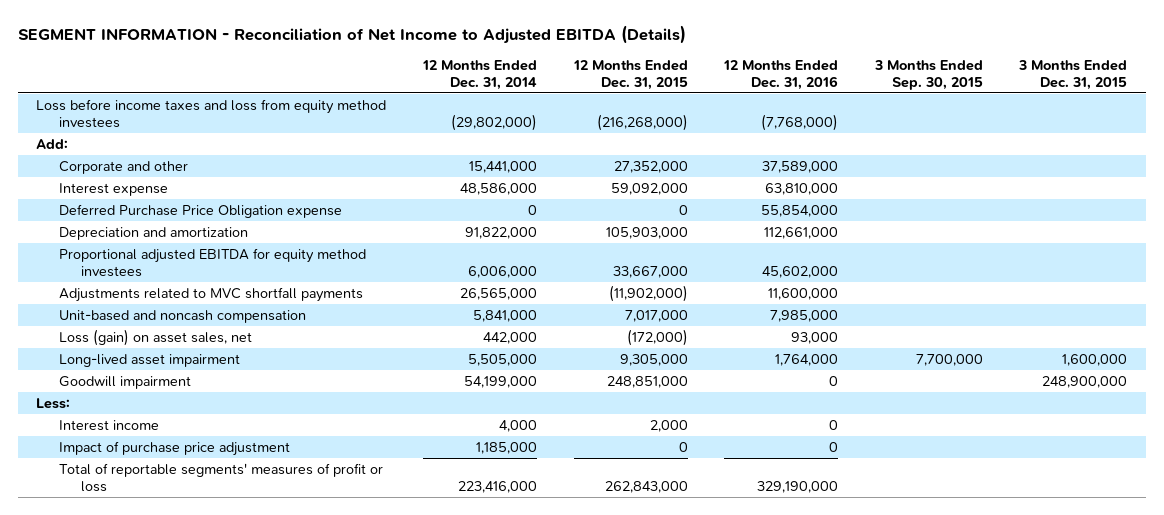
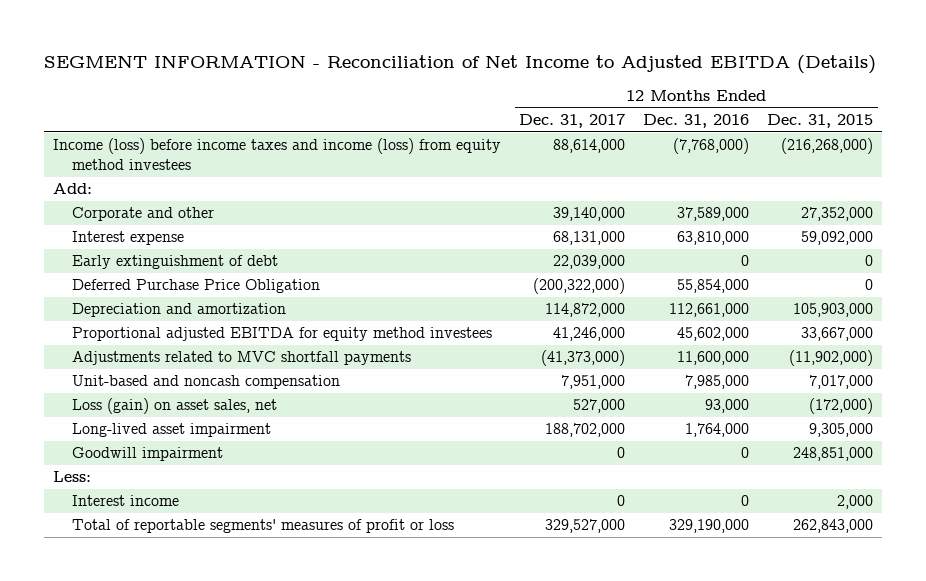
[421,60,537,90] 12 Months Ended Dec. 31, 2014 -> none
[873,60,983,90] 3 Months Ended Sep. 30, 2015 -> none
[1018,60,1128,90] 3 Months Ended Dec. 31, 2015 -> none
none -> [519,114,626,129] Dec. 31, 2017
[36,98,387,128] Loss before income taxes and loss from equity method investees -> [53,138,502,171] Income (loss) before income taxes and income (loss) from equity method investees
none -> [71,255,278,270] Early extinguishment of debt
[58,203,342,218] Deferred Purchase Price Obligation expense -> [71,279,320,294] Deferred Purchase Price Obligation
[58,440,290,456] Impact of purchase price adjustment -> none

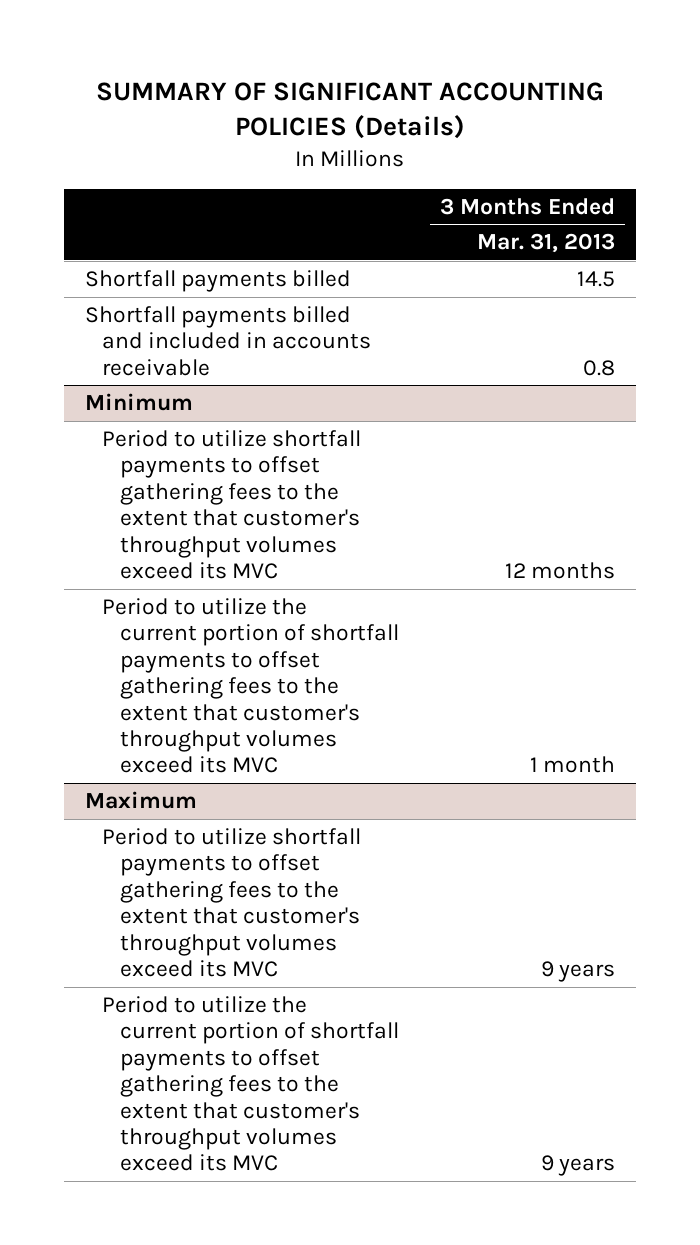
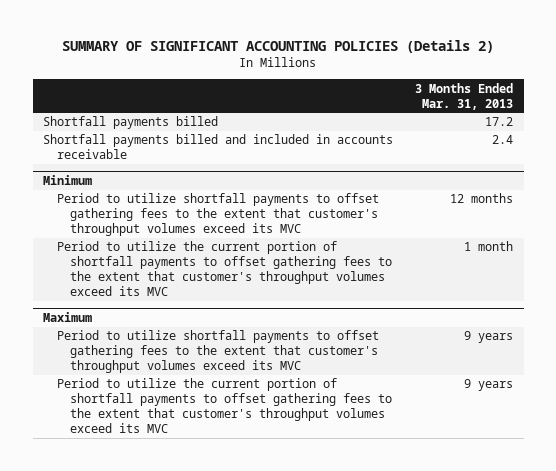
[95,81,604,140] SUMMARY OF SIGNIFICANT ACCOUNTING POLICIES (Details) -> [62,40,495,54] SUMMARY OF SIGNIFICANT ACCOUNTING POLICIES (Details 2)
[577,270,616,287] 14.5 -> [485,117,514,127] 17.2
[583,359,616,376] 0.8 -> [492,135,514,145] 2.4

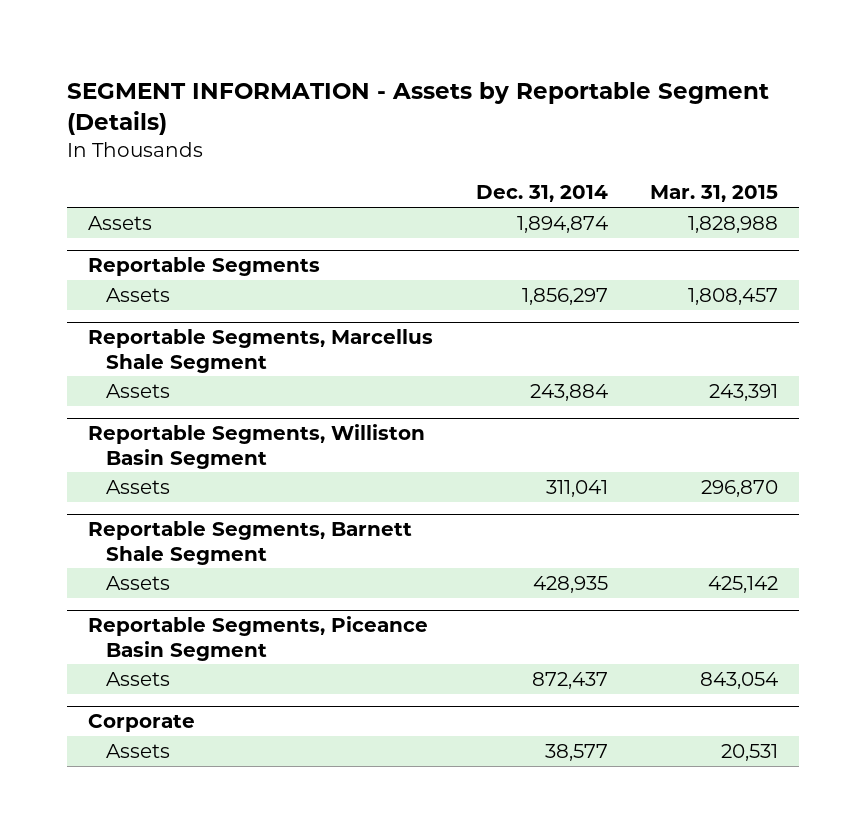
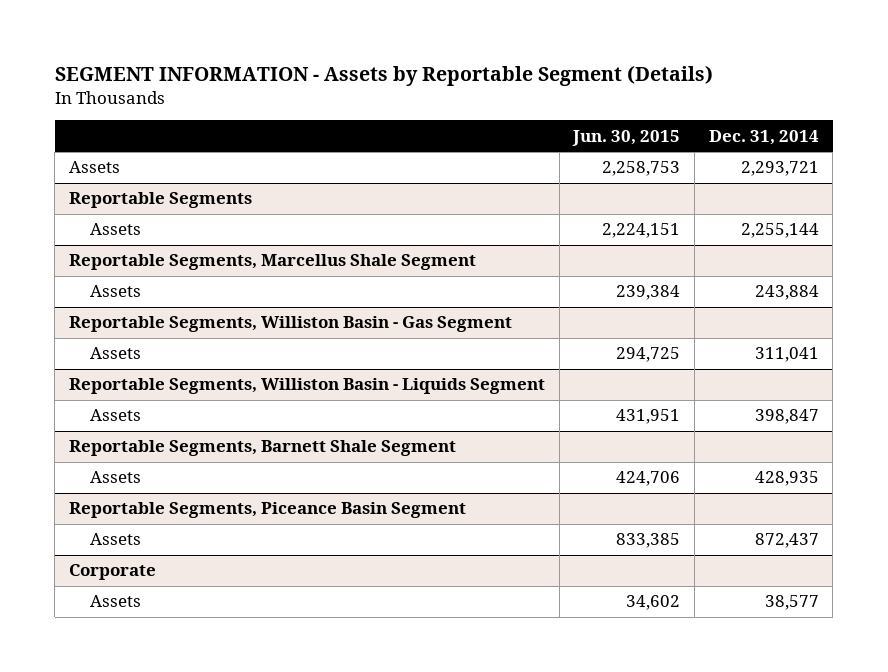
[649,185,778,203] Mar. 31, 2015 -> none
none -> [572,129,681,146] Jun. 30, 2015
[516,216,608,234] 1,894,874 -> [740,161,819,177] 2,293,721
[521,288,608,306] 1,856,297 -> [740,223,819,239] 2,255,144
[88,424,426,469] Reportable Segments, Williston Basin Segment -> [69,316,513,333] Reportable Segments, Williston Basin - Gas Segment
none -> [69,378,546,395] Reportable Segments, Williston Basin - Liquids Segment
none -> [90,409,142,422] Assets

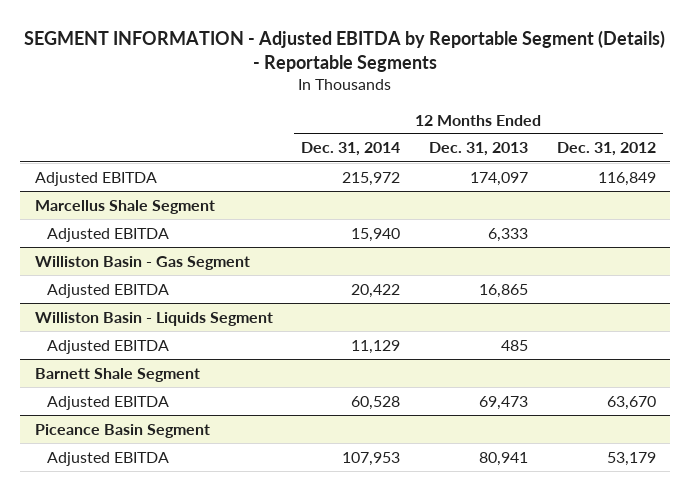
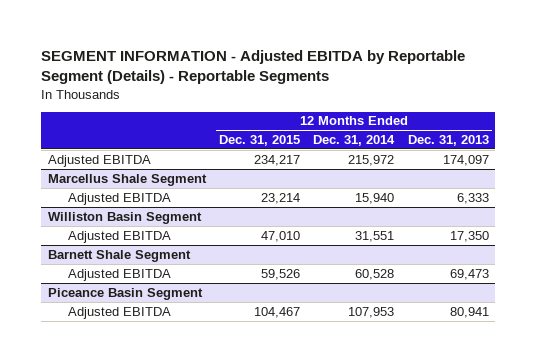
[556,142,656,157] Dec. 31, 2012 -> none
none -> [219,135,301,147] Dec. 31, 2015
[34,311,273,326] Williston Basin - Liquids Segment -> none
[47,339,170,354] Adjusted EBITDA -> none
[34,255,250,270] Williston Basin - Gas Segment -> [47,211,202,224] Williston Basin Segment
[351,283,401,298] 20,422 -> [355,230,395,242] 31,551
[478,283,528,298] 16,865 -> [449,230,489,242] 17,350

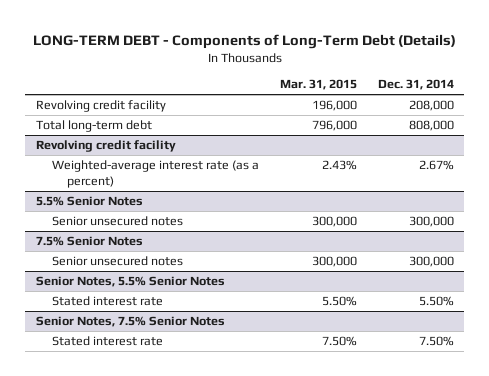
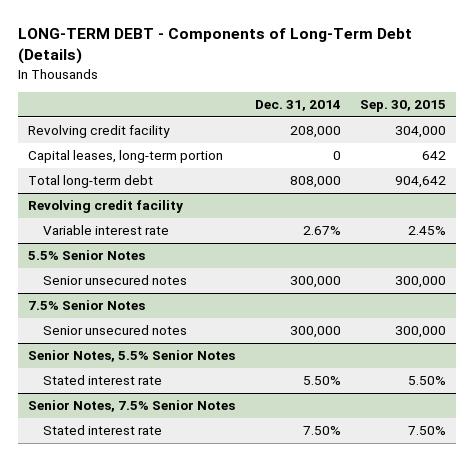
[279,79,357,91] Mar. 31, 2015 -> none
none -> [360,100,447,113] Sep. 30, 2015
none -> [28,150,224,164] Capital leases, long-term portion
[51,160,259,189] Weighted-average interest rate (as a percent) -> [43,225,170,236] Variable interest rate

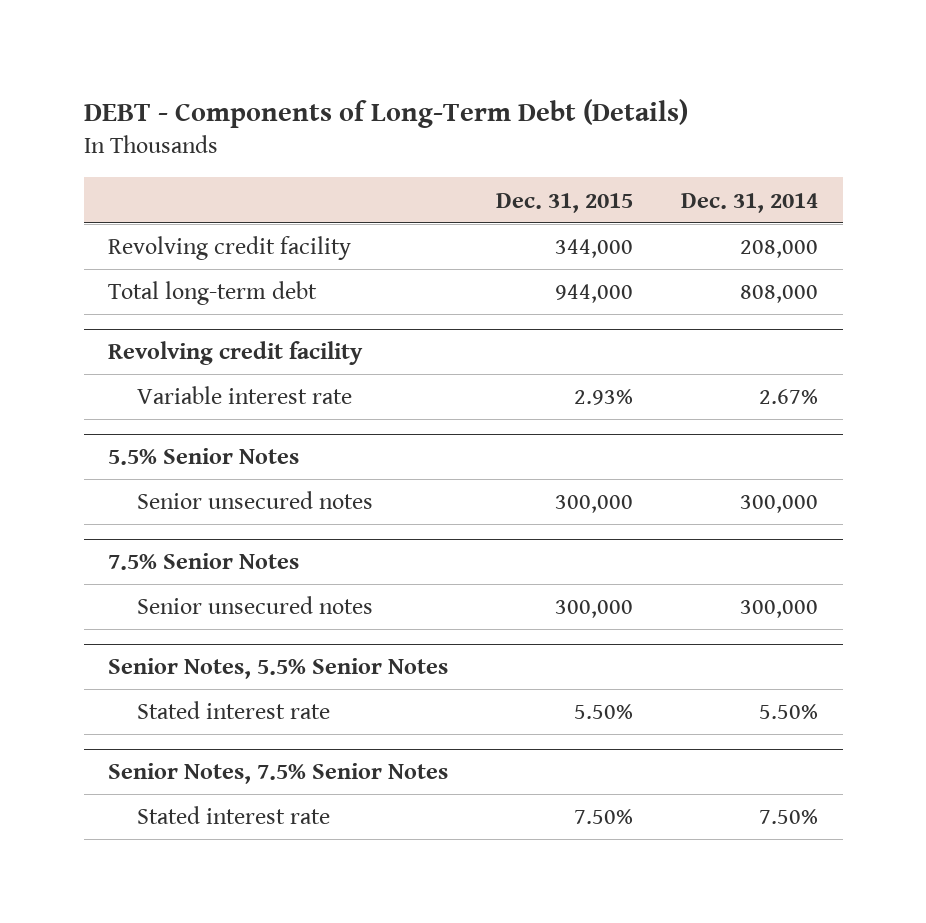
[18,28,413,65] LONG-TERM DEBT - Components of Long-Term Debt (Details) -> [83,98,688,128] DEBT - Components of Long-Term Debt (Details)
[360,100,447,113] Sep. 30, 2015 -> none
none -> [496,192,634,213] Dec. 31, 2015
[28,150,224,164] Capital leases, long-term portion -> none

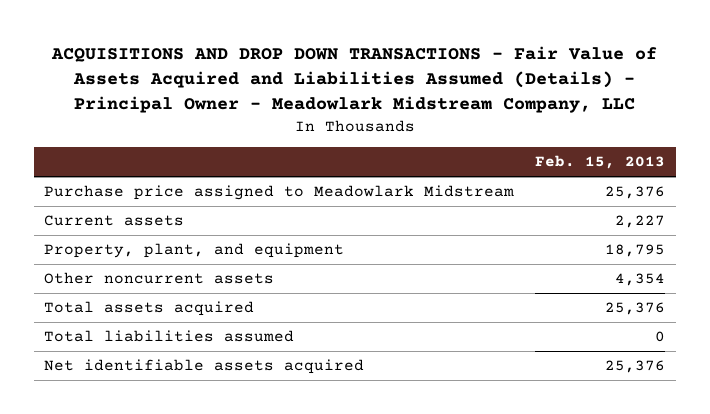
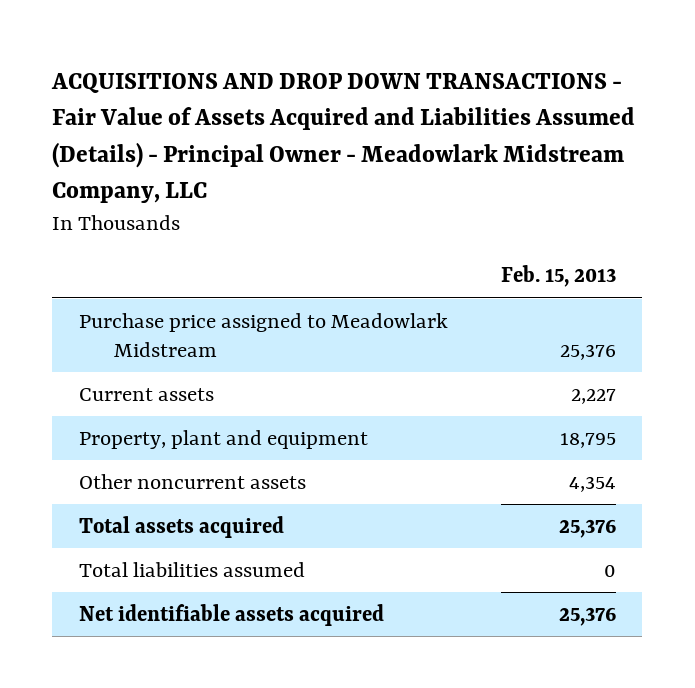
[44,243,345,259] Property, plant, and equipment -> [78,429,368,449] Property, plant and equipment

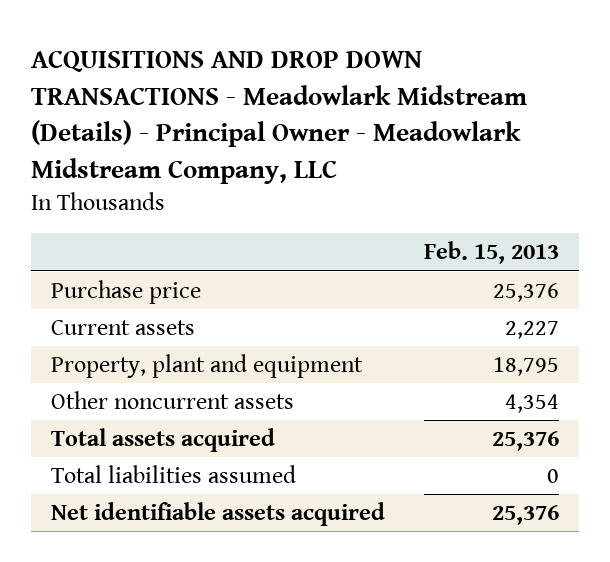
[51,72,636,203] ACQUISITIONS AND DROP DOWN TRANSACTIONS - Fair Value of Assets Acquired and Liabilities Assumed (Details) - Principal Owner - Meadowlark Midstream Company, LLC -> [31,49,528,184] ACQUISITIONS AND DROP DOWN TRANSACTIONS - Meadowlark Midstream (Details) - Principal Owner - Meadowlark Midstream Company, LLC
[78,312,448,357] Purchase price assigned to Meadowlark Midstream -> [50,279,201,304] Purchase price

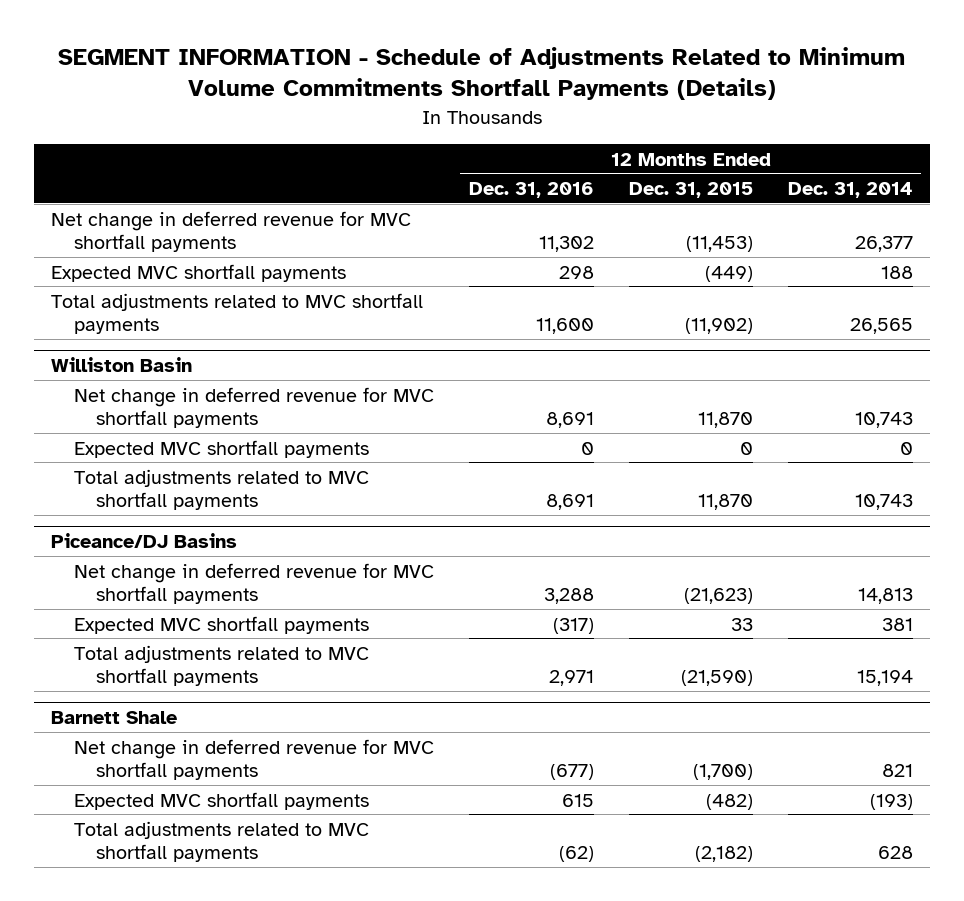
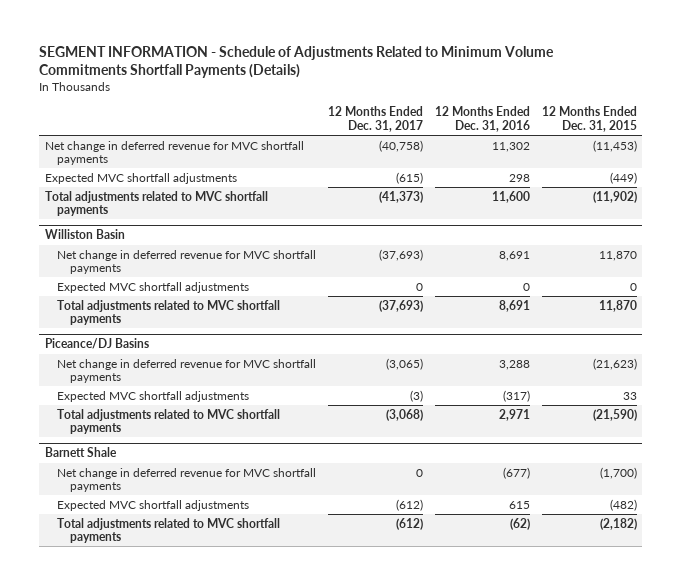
[787,181,913,198] Dec. 31, 2014 -> none
none -> [328,106,424,132] 12 Months Ended Dec. 31, 2017
[51,263,347,282] Expected MVC shortfall payments -> [45,172,238,184] Expected MVC shortfall adjustments
[73,439,369,458] Expected MVC shortfall payments -> [57,281,250,293] Expected MVC shortfall adjustments
[73,615,369,634] Expected MVC shortfall payments -> [57,390,250,402] Expected MVC shortfall adjustments
[73,791,369,810] Expected MVC shortfall payments -> [57,499,250,511] Expected MVC shortfall adjustments

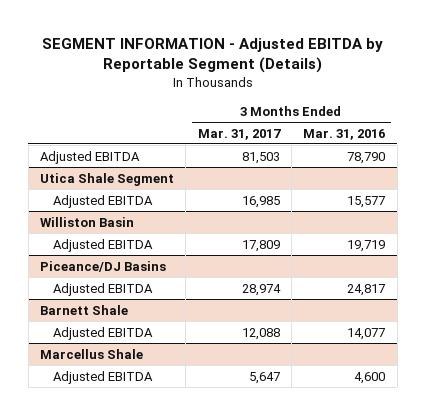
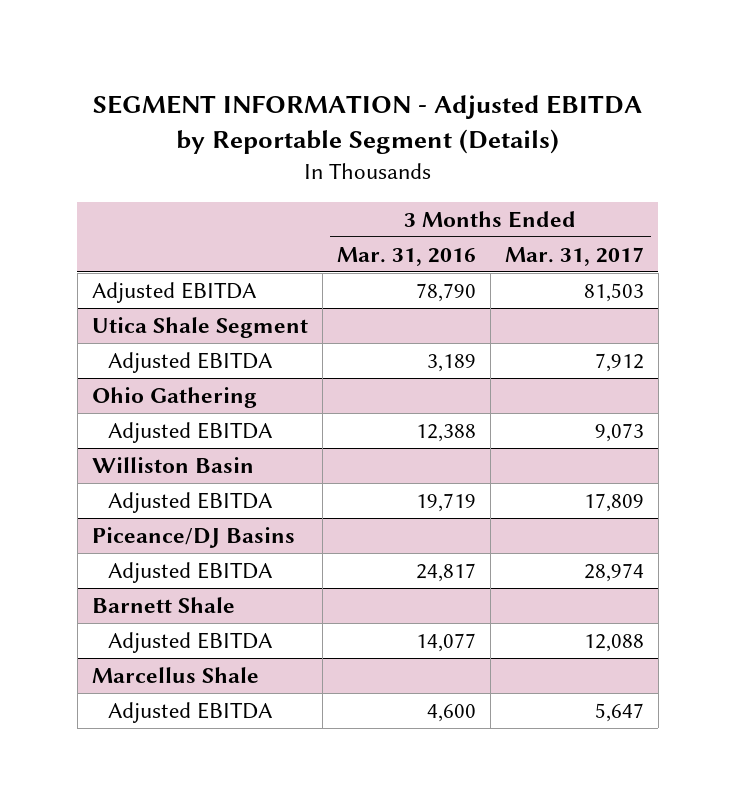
[241,195,280,208] 16,985 -> [594,352,644,372] 7,912
[347,195,386,208] 15,577 -> [426,353,476,372] 3,189
none -> [91,386,257,408] Ohio Gathering
none -> [108,421,274,443] Adjusted EBITDA

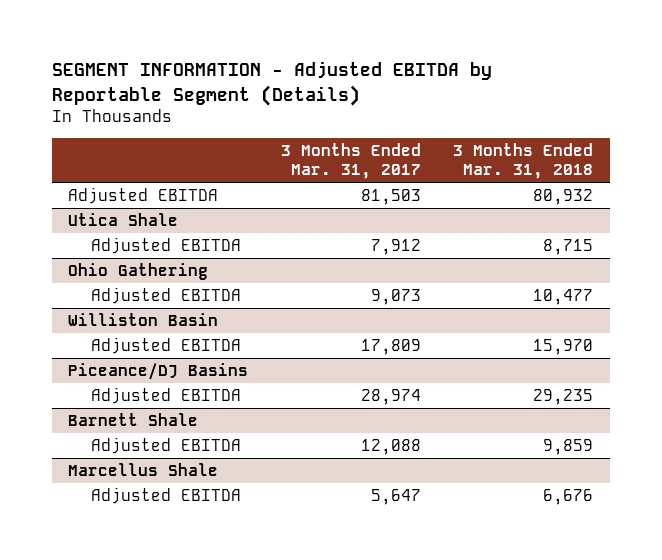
[336,246,476,266] Mar. 31, 2016 -> none
none -> [453,142,594,180] 3 Months Ended Mar. 31, 2018
[91,316,308,338] Utica Shale Segment -> [68,212,179,226] Utica Shale

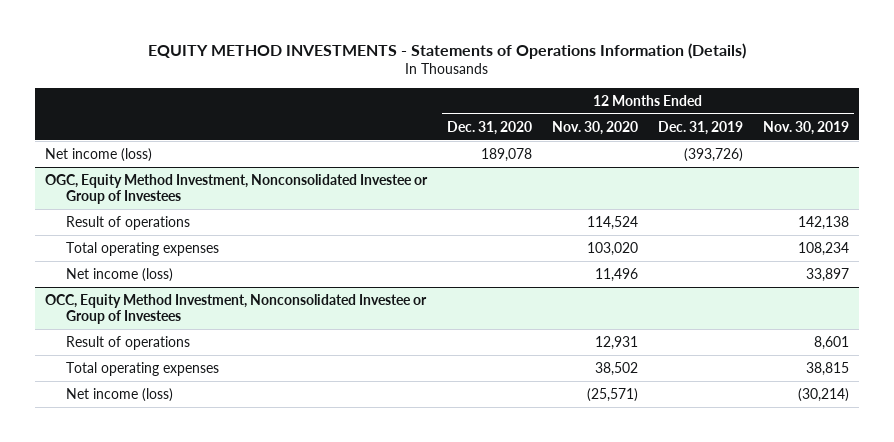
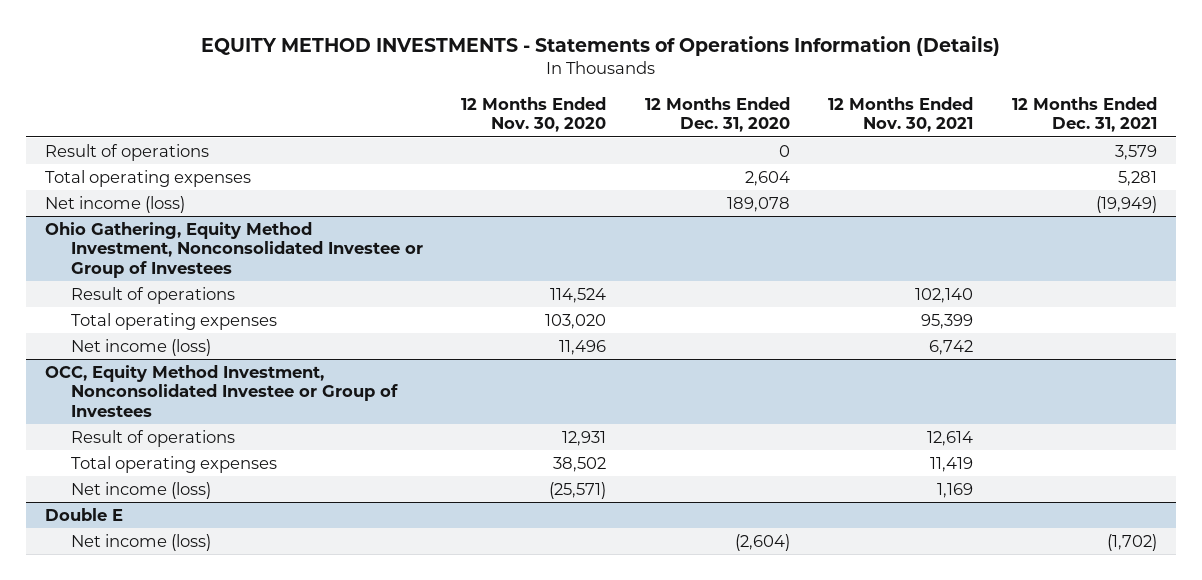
[657,120,743,135] Dec. 31, 2019 -> none
[763,120,850,135] Nov. 30, 2019 -> none
none -> [828,96,974,133] 12 Months Ended Nov. 30, 2021
none -> [1011,96,1157,133] 12 Months Ended Dec. 31, 2021
none -> [45,143,210,161] Result of operations
none -> [45,169,252,187] Total operating expenses
[44,173,428,205] OGC, Equity Method Investment, Nonconsolidated Investee or Group of Investees -> [45,221,423,279] Ohio Gathering, Equity Method Investment, Nonconsolidated Investee or Group of Investees
none -> [45,507,124,521] Double E
none -> [70,533,211,551] Net income (loss)

